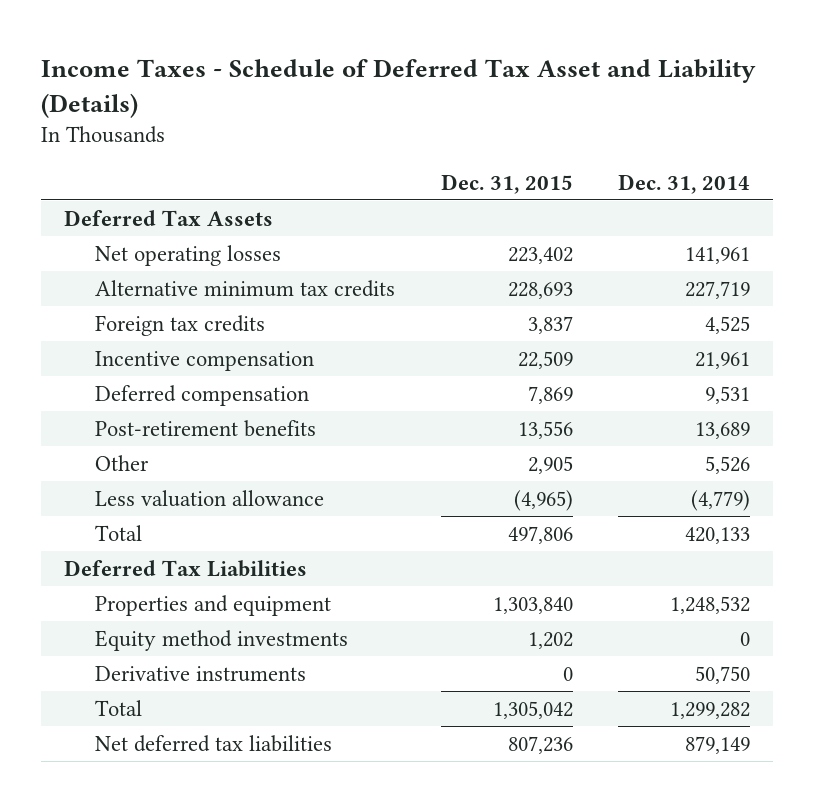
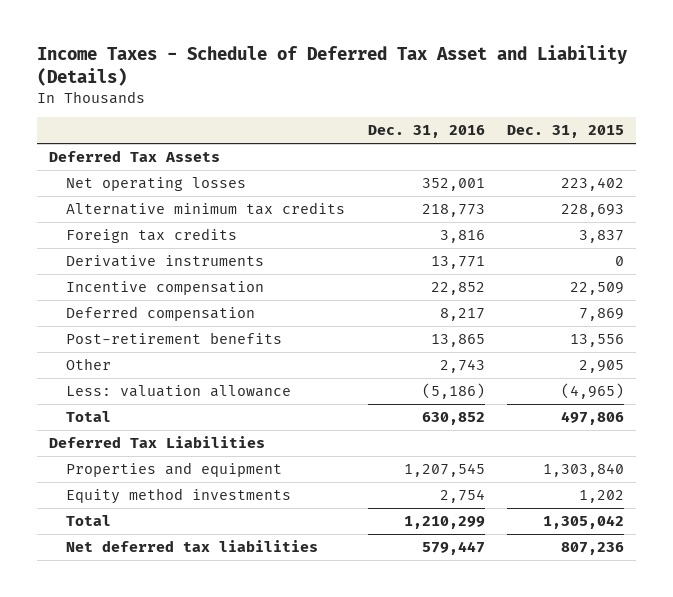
[618,173,751,194] Dec. 31, 2014 -> none
none -> [367,125,485,139] Dec. 31, 2016
[95,665,307,682] Derivative instruments -> [66,255,265,268] Derivative instruments
[95,489,325,507] Less valuation allowance -> [66,385,292,398] Less: valuation allowance

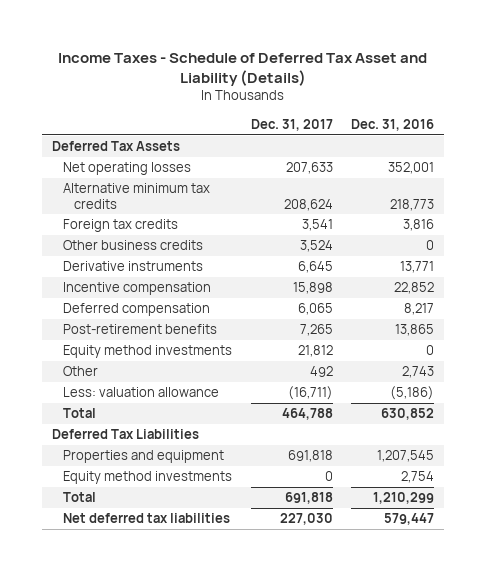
[507,125,625,139] Dec. 31, 2015 -> none
none -> [250,118,333,131] Dec. 31, 2017
none -> [63,240,204,251] Other business credits
none -> [63,345,233,359] Equity method investments

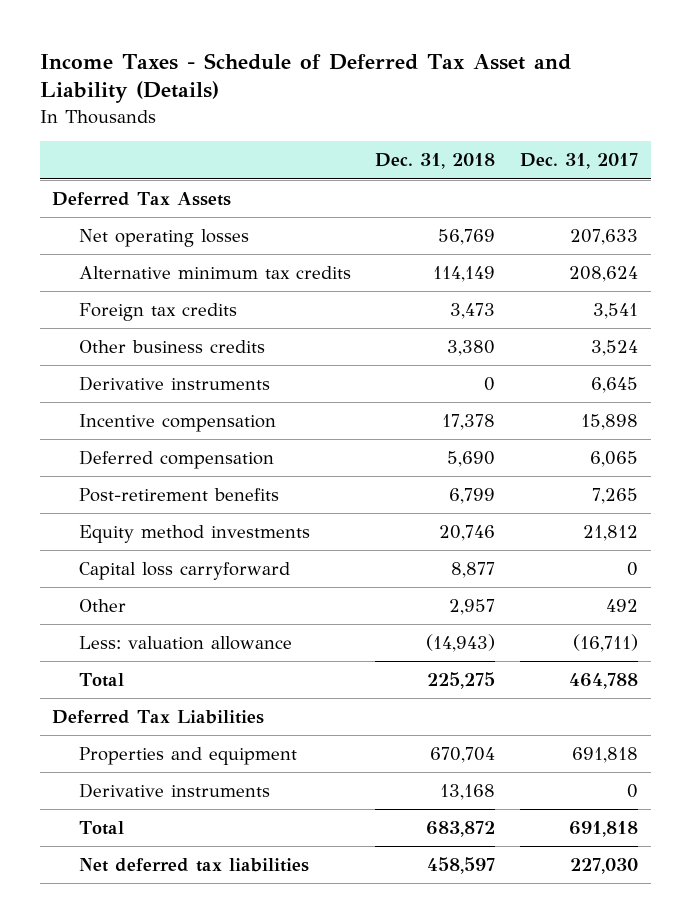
[351,118,435,131] Dec. 31, 2016 -> none
none -> [375,153,496,170] Dec. 31, 2018
none -> [78,562,290,581] Capital loss carryforward
[63,471,233,485] Equity method investments -> none
none -> [78,783,270,799] Derivative instruments

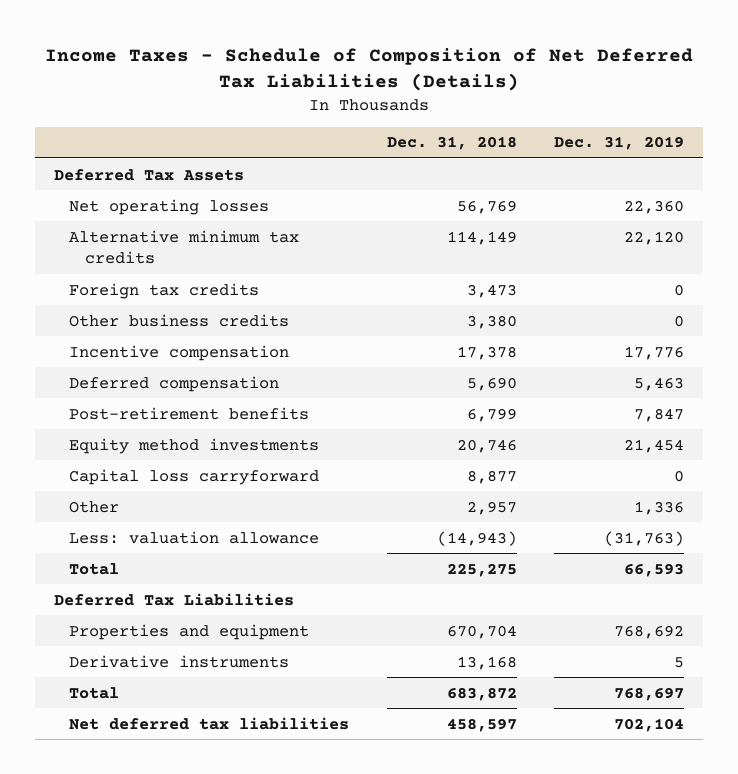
[39,52,571,104] Income Taxes - Schedule of Deferred Tax Asset and Liability (Details) -> [45,48,694,92] Income Taxes - Schedule of Composition of Net Deferred Tax Liabilities (Details)
[520,153,639,170] Dec. 31, 2017 -> none
none -> [554,136,685,151] Dec. 31, 2019
[78,376,270,392] Derivative instruments -> none

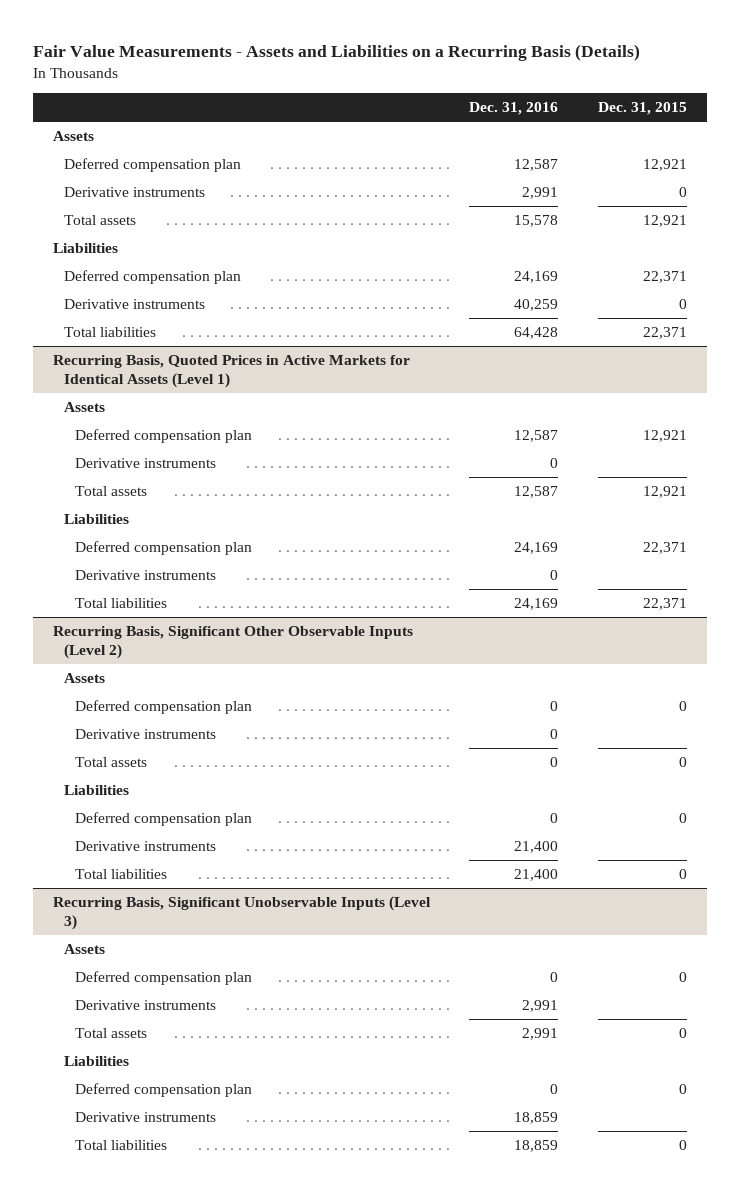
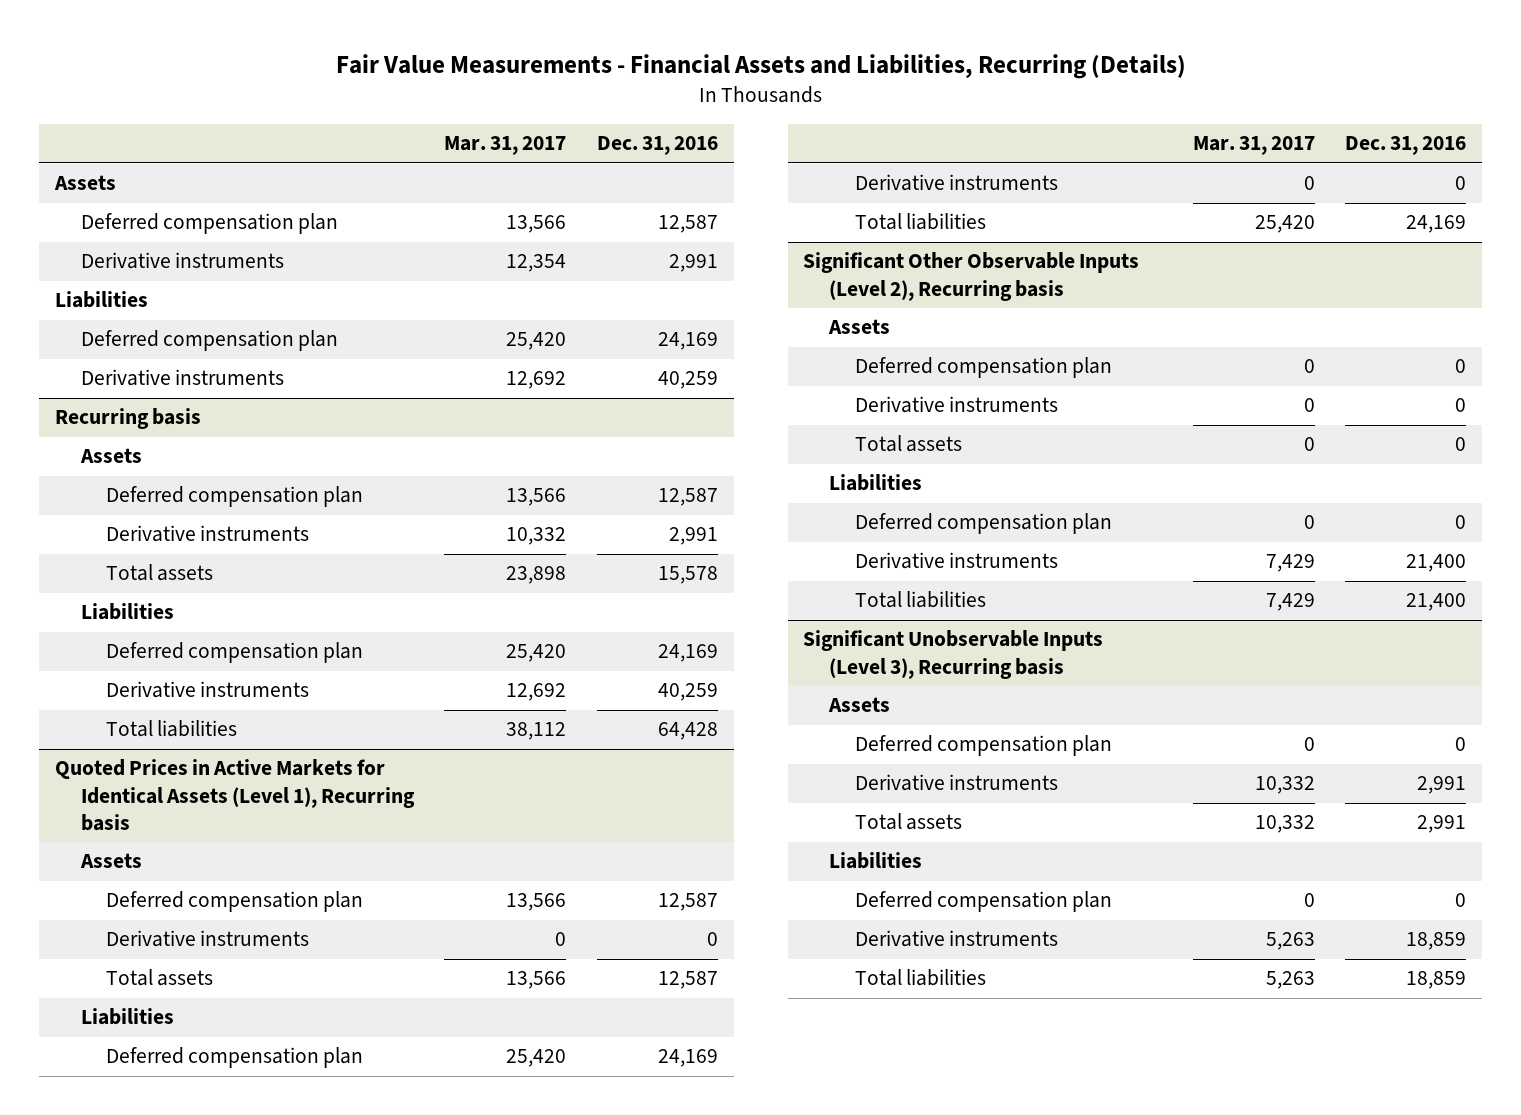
[33,43,641,61] Fair Value Measurements - Assets and Liabilities on a Recurring Basis (Details) -> [335,54,1186,80] Fair Value Measurements - Financial Assets and Liabilities, Recurring (Details)
[597,102,687,116] Dec. 31, 2015 -> none
none -> [444,136,567,156] Mar. 31, 2017
none -> [54,291,148,309] Liabilities
none -> [80,330,338,352] Deferred compensation plan
none -> [80,369,284,387] Derivative instruments
none -> [54,408,201,430] Recurring basis
none -> [79,448,142,464] Assets
none -> [106,486,364,508] Deferred compensation plan
none -> [106,525,310,543] Derivative instruments
[52,354,410,388] Recurring Basis, Quoted Prices in Active Markets for Identical Assets (Level 1) -> [54,759,415,831] Quoted Prices in Active Markets for Identical Assets (Level 1), Recurring basis
[52,625,413,659] Recurring Basis, Significant Other Observable Inputs (Level 2) -> [803,252,1140,301] Significant Other Observable Inputs (Level 2), Recurring basis
[52,895,431,930] Recurring Basis, Significant Unobservable Inputs (Level 3) -> [803,630,1104,679] Significant Unobservable Inputs (Level 3), Recurring basis

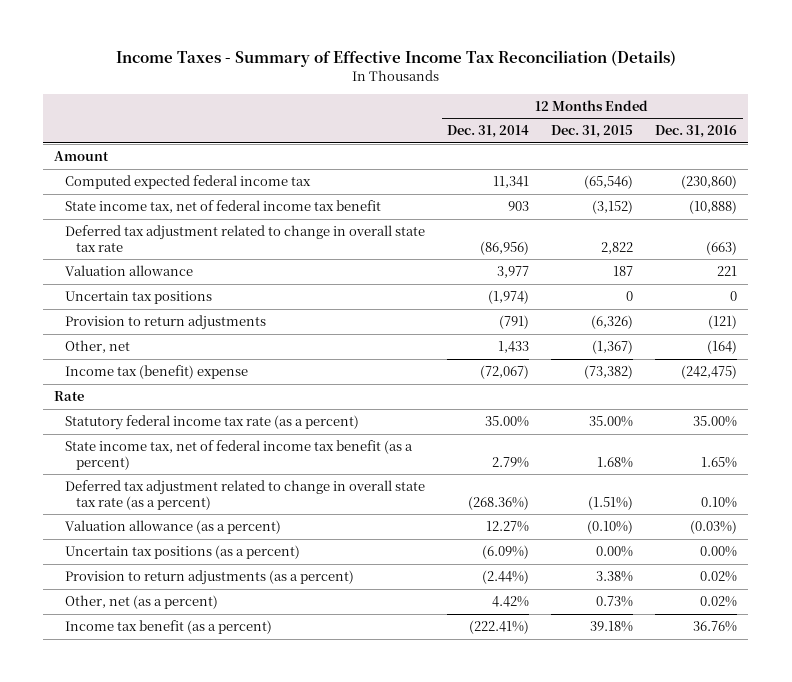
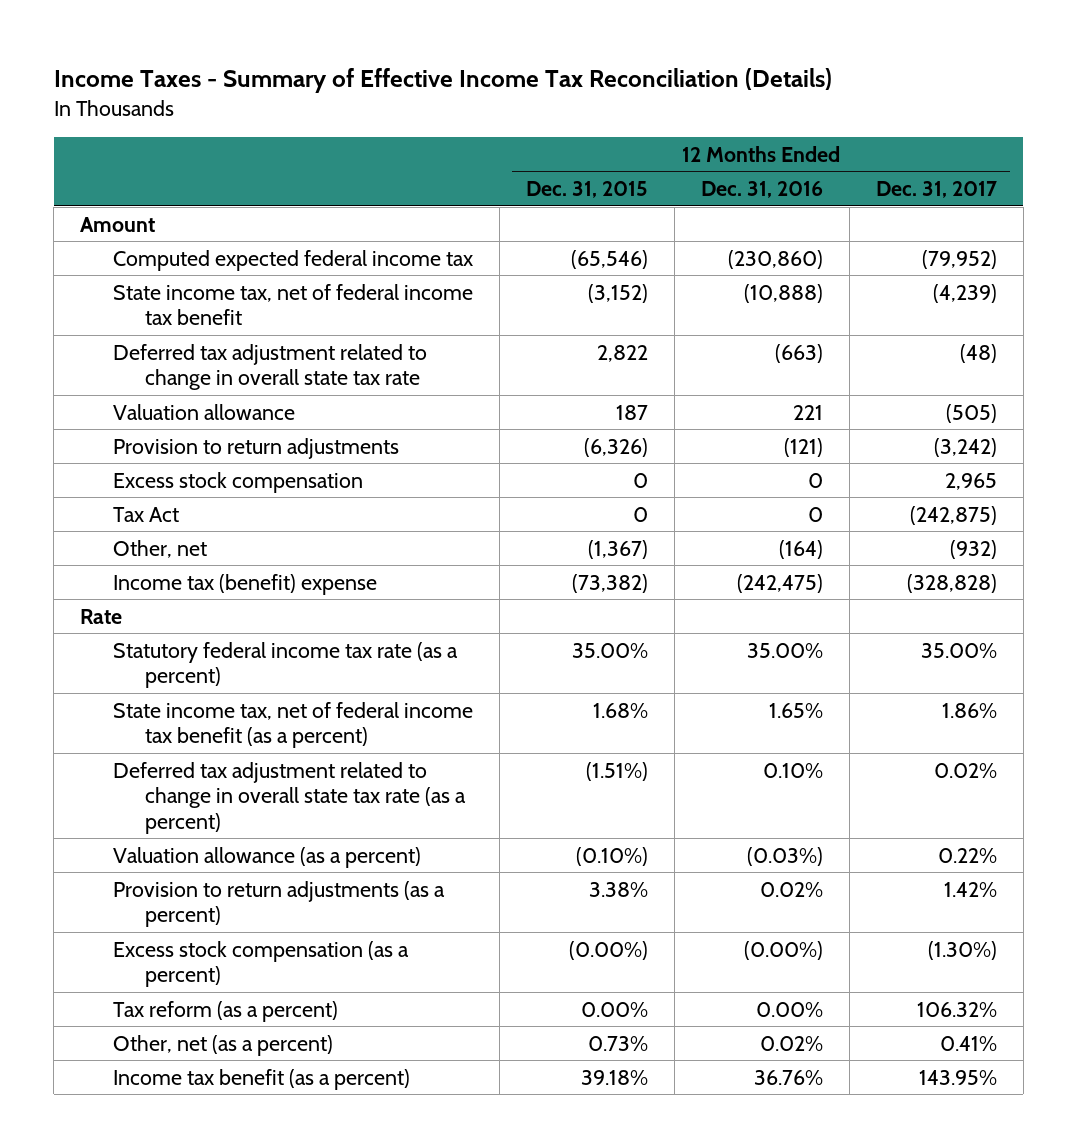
[447,125,530,139] Dec. 31, 2014 -> none
none -> [875,181,997,199] Dec. 31, 2017
[65,290,213,304] Uncertain tax positions -> none
none -> [112,471,363,493] Excess stock compensation
none -> [112,506,179,522] Tax Act
[65,544,301,559] Uncertain tax positions (as a percent) -> none
none -> [112,940,409,988] Excess stock compensation (as a percent)
none -> [112,1000,338,1022] Tax reform (as a percent)

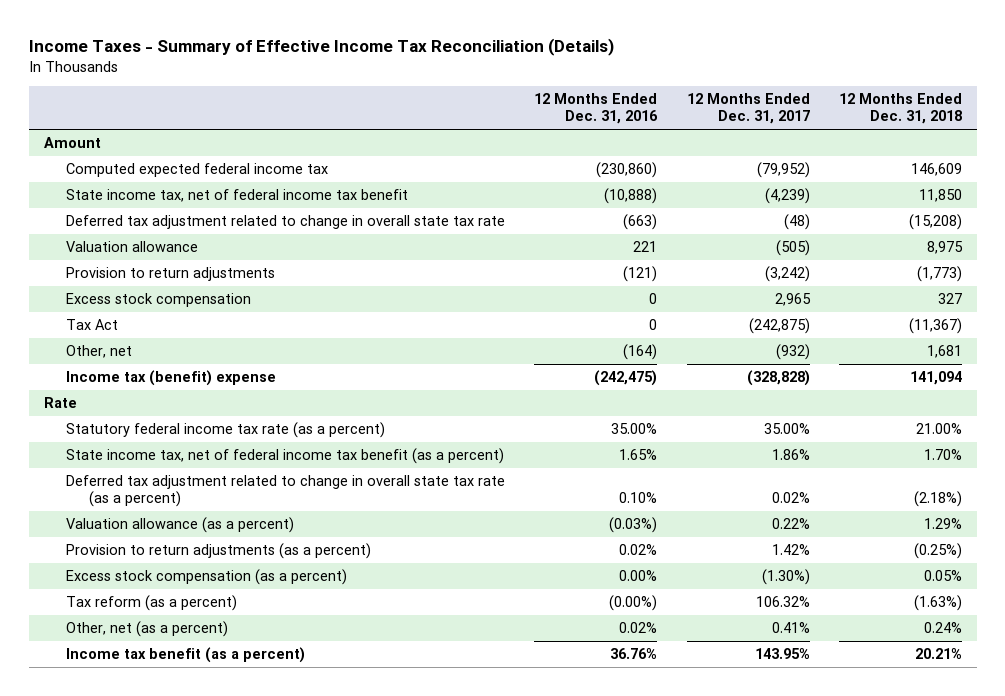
[525,181,648,199] Dec. 31, 2015 -> none
none -> [838,93,962,125] 12 Months Ended Dec. 31, 2018
[743,940,823,960] (0.00%) -> [619,570,658,582] 0.00%
[755,1001,823,1017] 0.00% -> [609,595,658,612] (0.00%)

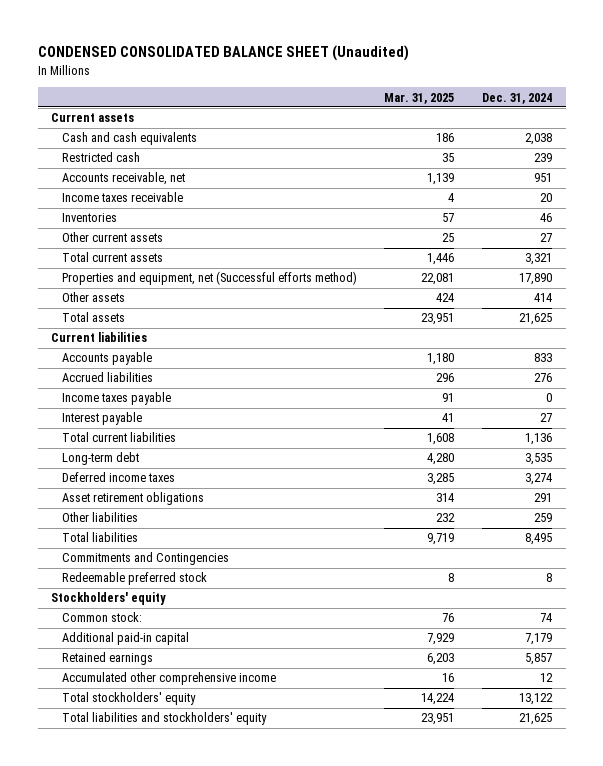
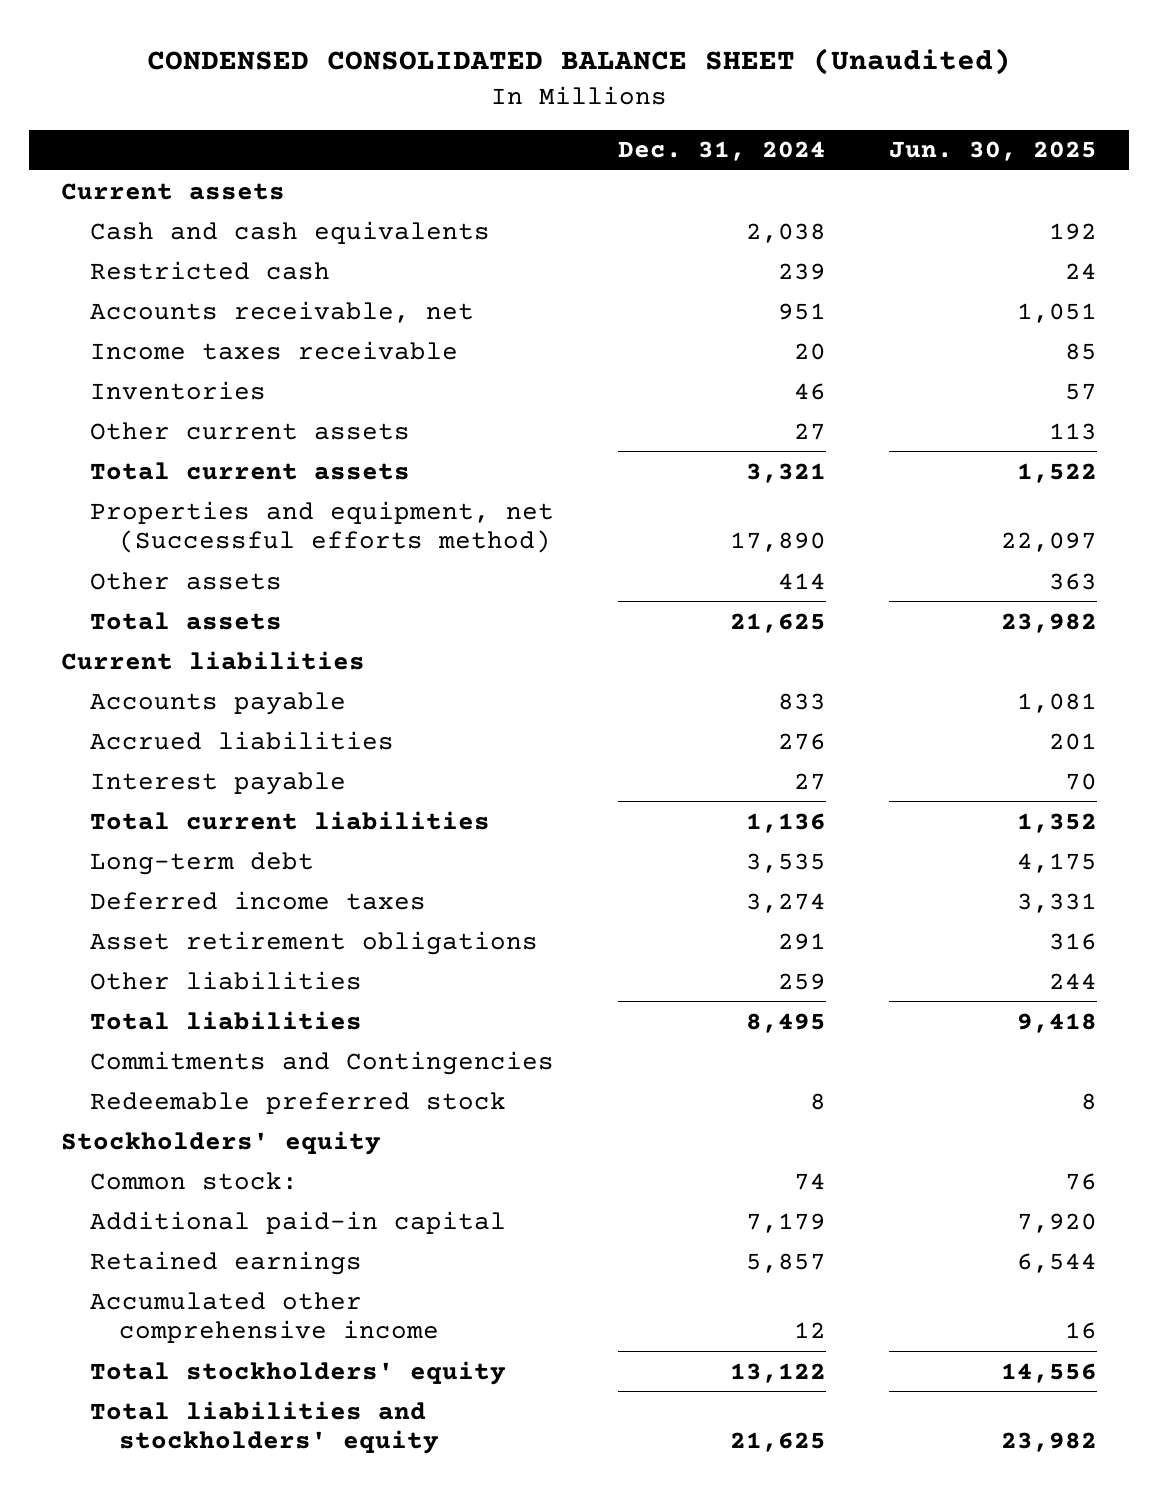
[384,92,455,104] Mar. 31, 2025 -> none
none -> [889,141,1098,162] Jun. 30, 2025
[61,392,171,406] Income taxes payable -> none

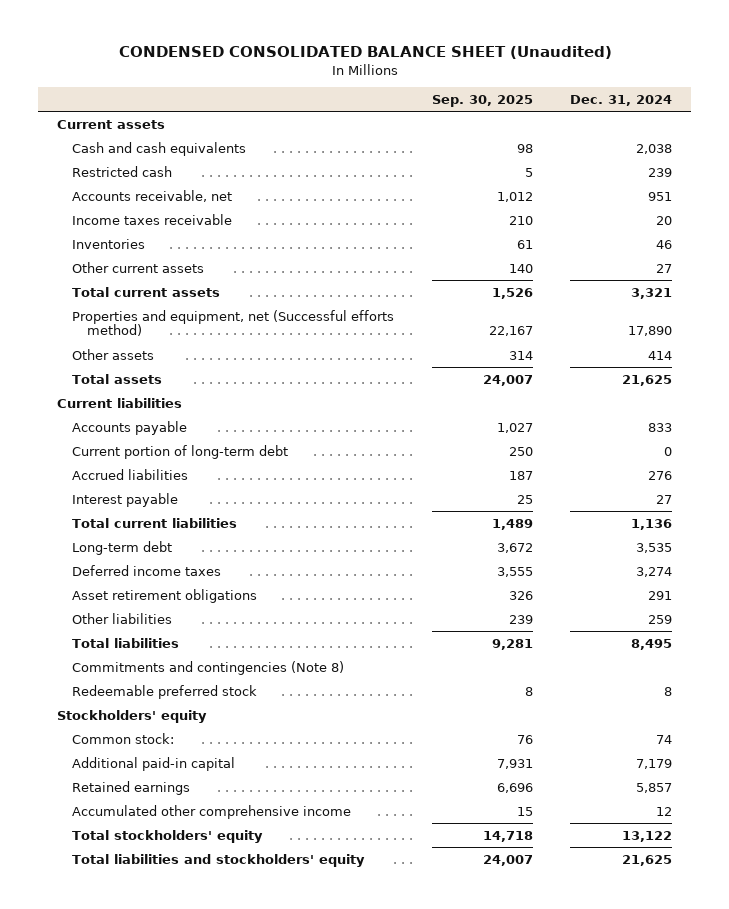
[889,141,1098,162] Jun. 30, 2025 -> none
none -> [431,95,533,108] Sep. 30, 2025
none -> [71,444,288,459] Current portion of long-term debt
[89,1050,554,1075] Commitments and Contingencies -> [71,660,344,675] Commitments and contingencies (Note 8)

